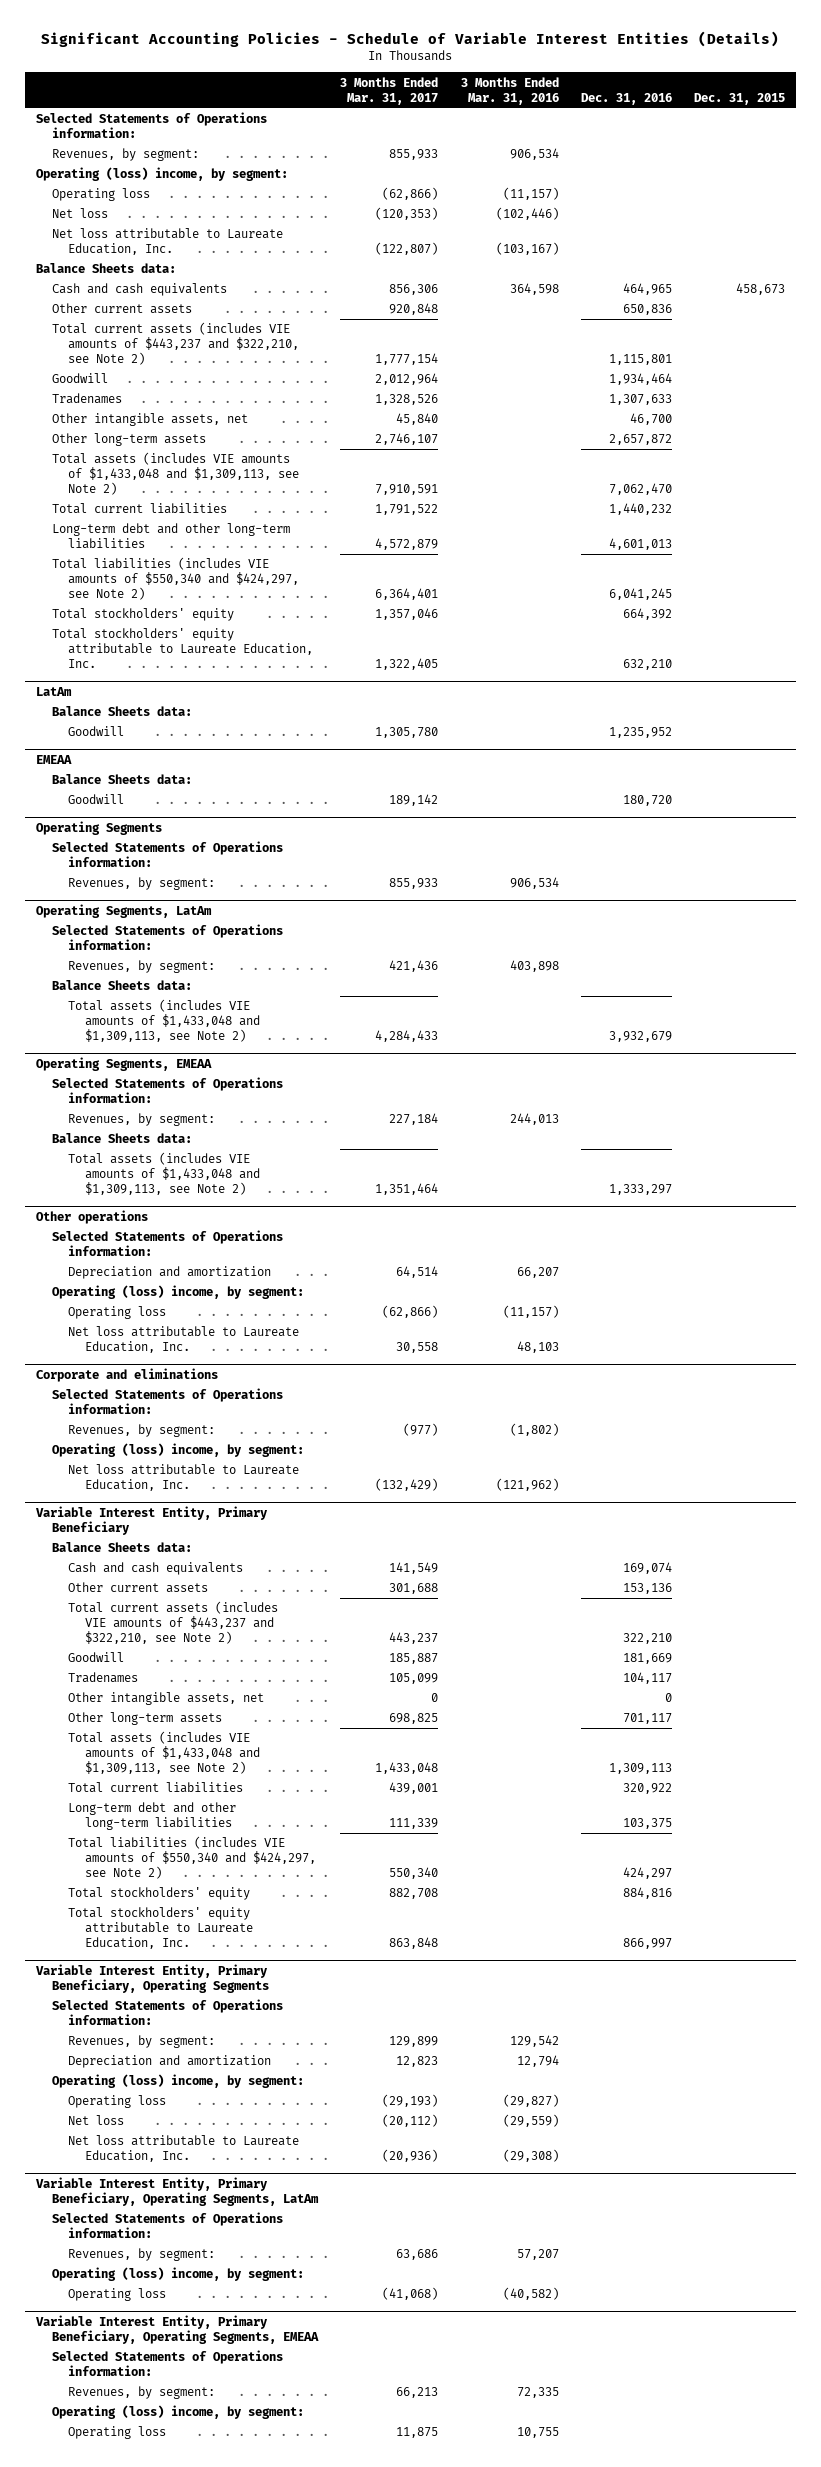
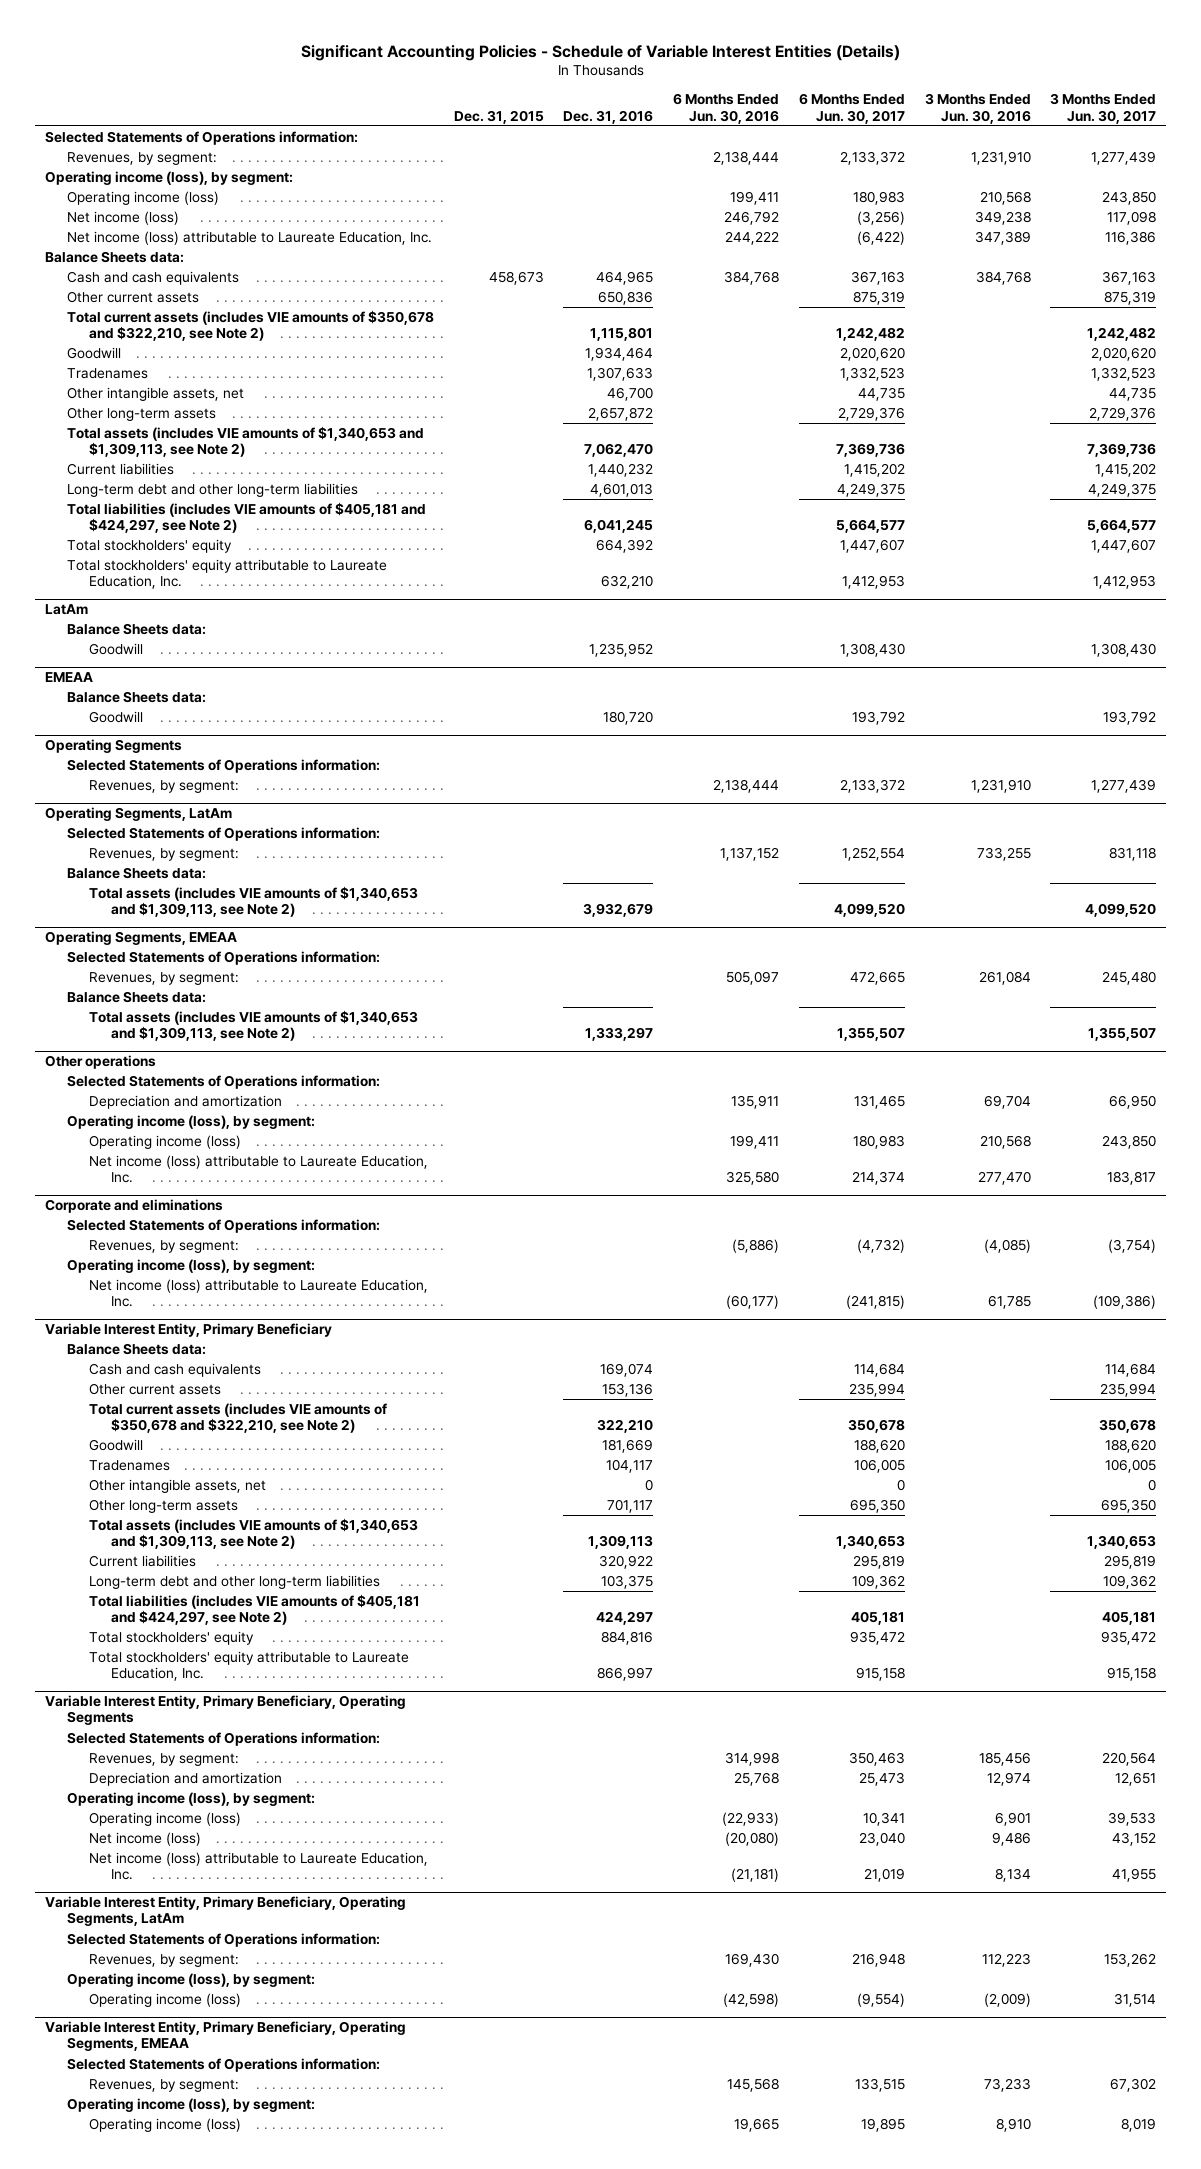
[340,76,439,105] 3 Months Ended Mar. 31, 2017 -> none
[460,76,559,105] 3 Months Ended Mar. 31, 2016 -> none
none -> [673,93,780,124] 6 Months Ended Jun. 30, 2016
none -> [798,93,905,124] 6 Months Ended Jun. 30, 2017
none -> [924,93,1031,124] 3 Months Ended Jun. 30, 2016
none -> [1050,93,1157,124] 3 Months Ended Jun. 30, 2017
[35,167,288,182] Operating (loss) income, by segment: -> [44,171,293,186] Operating income (loss), by segment:
[52,188,151,202] Operating loss -> [66,191,219,206] Operating income (loss)
[52,208,109,219] Net loss -> [66,211,179,226] Net income (loss)
[52,228,284,256] Net loss attributable to Laureate Education, Inc. -> [66,231,432,246] Net income (loss) attributable to Laureate Education, Inc.
[52,322,300,366] Total current assets (includes VIE amounts of $443,237 and $322,210, see Note 2) -> [66,310,434,342] Total current assets (includes VIE amounts of $350,678 and $322,210, see Note 2)
[52,452,300,496] Total assets (includes VIE amounts of $1,433,048 and $1,309,113, see Note 2) -> [66,426,424,458] Total assets (includes VIE amounts of $1,340,653 and $1,309,113, see Note 2)
[52,503,228,515] Total current liabilities -> [66,463,174,476] Current liabilities
[52,557,300,601] Total liabilities (includes VIE amounts of $550,340 and $424,297, see Note 2) -> [66,502,426,534] Total liabilities (includes VIE amounts of $405,181 and $424,297, see Note 2)
[68,999,260,1043] Total assets (includes VIE amounts of $1,433,048 and $1,309,113, see Note 2) -> [88,886,418,918] Total assets (includes VIE amounts of $1,340,653 and $1,309,113, see Note 2)
[68,1152,260,1196] Total assets (includes VIE amounts of $1,433,048 and $1,309,113, see Note 2) -> [88,1010,418,1042] Total assets (includes VIE amounts of $1,340,653 and $1,309,113, see Note 2)
[52,1285,305,1300] Operating (loss) income, by segment: -> [66,1115,315,1130] Operating income (loss), by segment:
[68,1306,167,1320] Operating loss -> [88,1135,241,1150] Operating income (loss)
[68,1326,300,1354] Net loss attributable to Laureate Education, Inc. -> [88,1155,428,1184] Net income (loss) attributable to Laureate Education, Inc.
[52,1443,305,1458] Operating (loss) income, by segment: -> [66,1259,315,1274] Operating income (loss), by segment:
[68,1464,300,1492] Net loss attributable to Laureate Education, Inc. -> [88,1279,428,1308] Net income (loss) attributable to Laureate Education, Inc.
[68,1601,279,1645] Total current assets (includes VIE amounts of $443,237 and $322,210, see Note 2) -> [88,1403,387,1434] Total current assets (includes VIE amounts of $350,678 and $322,210, see Note 2)
[68,1731,260,1775] Total assets (includes VIE amounts of $1,433,048 and $1,309,113, see Note 2) -> [88,1518,418,1550] Total assets (includes VIE amounts of $1,340,653 and $1,309,113, see Note 2)
[68,1782,244,1794] Total current liabilities -> [88,1555,196,1568] Current liabilities
[68,1836,316,1880] Total liabilities (includes VIE amounts of $550,340 and $424,297, see Note 2) -> [88,1594,420,1626] Total liabilities (includes VIE amounts of $405,181 and $424,297, see Note 2)
[52,2074,305,2089] Operating (loss) income, by segment: -> [66,1792,315,1807] Operating income (loss), by segment:
[68,2095,167,2109] Operating loss -> [88,1812,241,1827] Operating income (loss)
[68,2115,125,2126] Net loss -> [88,1832,201,1847] Net income (loss)
[68,2135,300,2163] Net loss attributable to Laureate Education, Inc. -> [88,1852,428,1881] Net income (loss) attributable to Laureate Education, Inc.
[52,2267,305,2282] Operating (loss) income, by segment: -> [66,1973,315,1988] Operating income (loss), by segment:
[68,2288,167,2302] Operating loss -> [88,1993,241,2008] Operating income (loss)
[52,2405,305,2420] Operating (loss) income, by segment: -> [66,2098,315,2113] Operating income (loss), by segment:
[68,2426,167,2440] Operating loss -> [88,2118,241,2133] Operating income (loss)

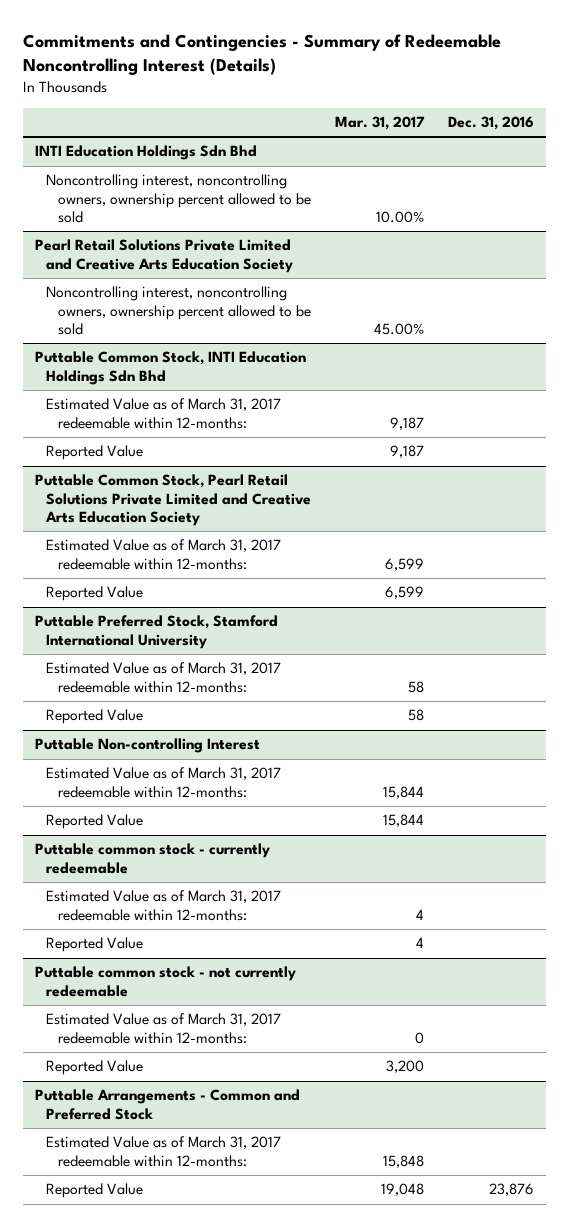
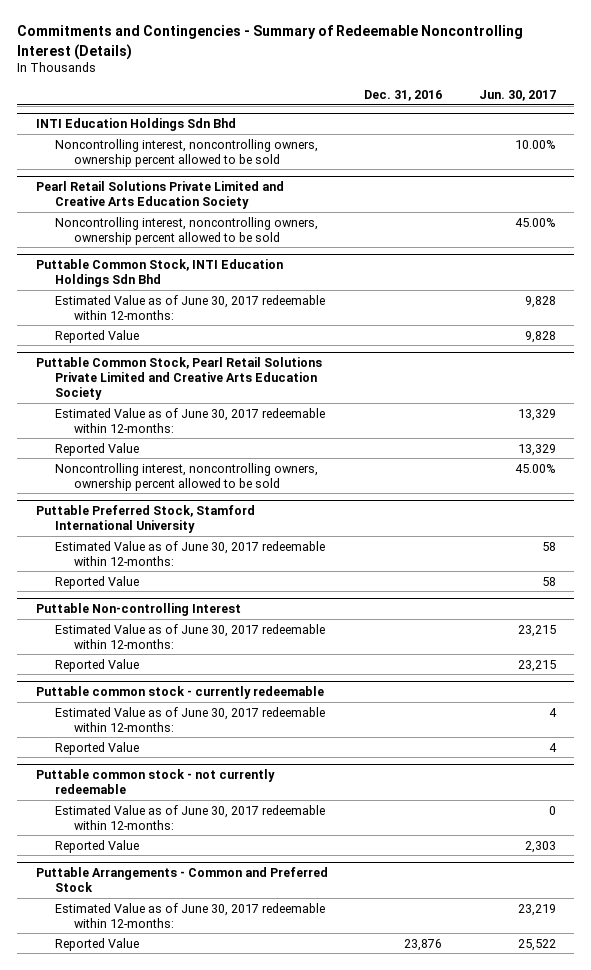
[335,116,426,131] Mar. 31, 2017 -> none
none -> [478,90,556,102] Jun. 30, 2017
[46,398,282,429] Estimated Value as of March 31, 2017 redeemable within 12-months: -> [54,294,325,320] Estimated Value as of June 30, 2017 redeemable within 12-months:
[46,539,282,570] Estimated Value as of March 31, 2017 redeemable within 12-months: -> [54,407,325,433] Estimated Value as of June 30, 2017 redeemable within 12-months:
none -> [54,462,318,491] Noncontrolling interest, noncontrolling owners, ownership percent allowed to be sold
[46,662,282,693] Estimated Value as of March 31, 2017 redeemable within 12-months: -> [54,540,325,566] Estimated Value as of June 30, 2017 redeemable within 12-months:
[46,767,282,798] Estimated Value as of March 31, 2017 redeemable within 12-months: -> [54,623,325,649] Estimated Value as of June 30, 2017 redeemable within 12-months:
[46,890,282,921] Estimated Value as of March 31, 2017 redeemable within 12-months: -> [54,706,325,732] Estimated Value as of June 30, 2017 redeemable within 12-months:
[46,1013,282,1044] Estimated Value as of March 31, 2017 redeemable within 12-months: -> [54,804,325,830] Estimated Value as of June 30, 2017 redeemable within 12-months:
[46,1136,282,1167] Estimated Value as of March 31, 2017 redeemable within 12-months: -> [54,902,325,928] Estimated Value as of June 30, 2017 redeemable within 12-months:

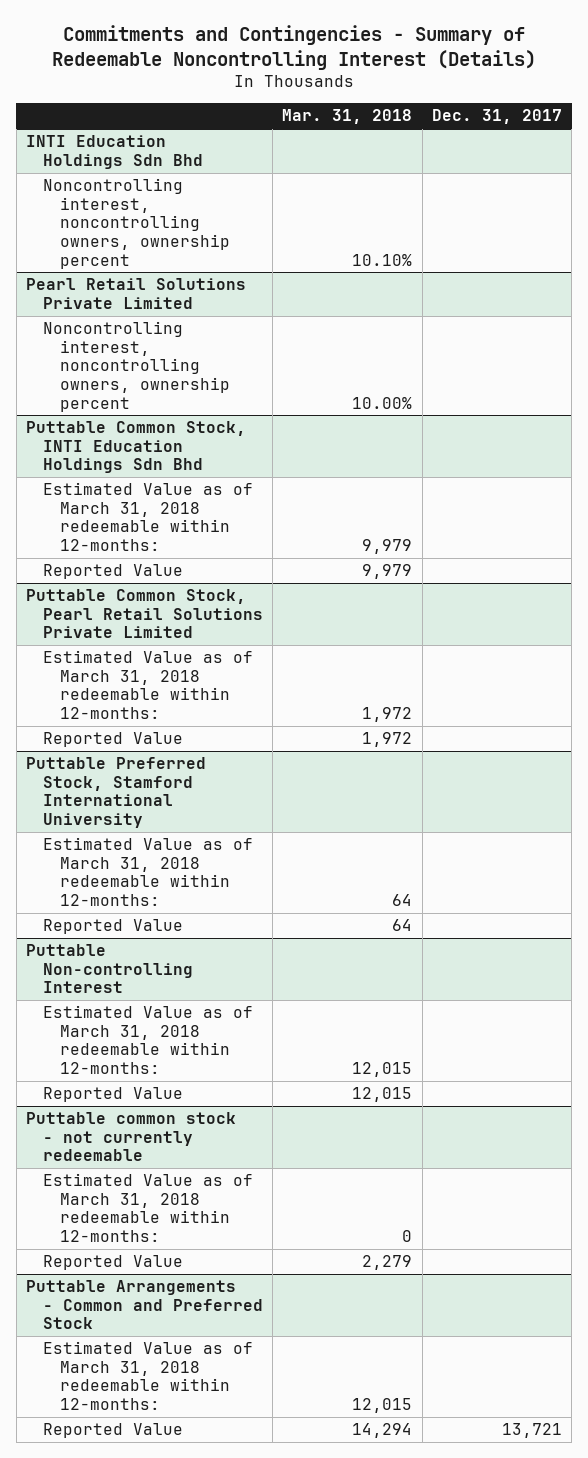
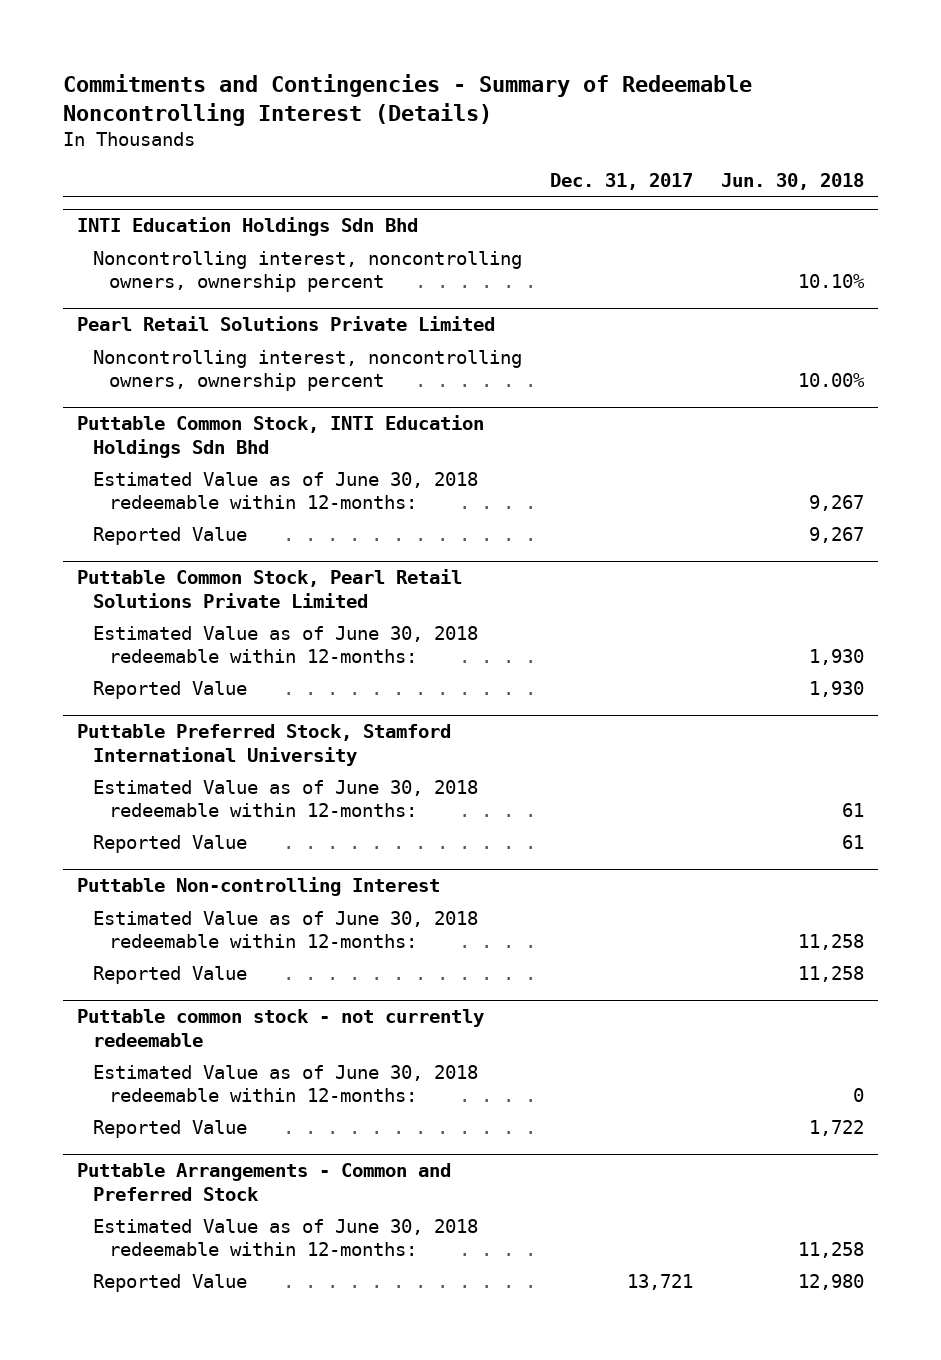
[282,109,413,125] Mar. 31, 2018 -> none
none -> [720,173,864,191] Jun. 30, 2018
[42,482,253,552] Estimated Value as of March 31, 2018 redeemable within 12-months: -> [92,471,478,510] Estimated Value as of June 30, 2018 redeemable within 12-months:
[42,650,253,720] Estimated Value as of March 31, 2018 redeemable within 12-months: -> [92,625,478,664] Estimated Value as of June 30, 2018 redeemable within 12-months:
[42,837,253,907] Estimated Value as of March 31, 2018 redeemable within 12-months: -> [92,779,478,818] Estimated Value as of June 30, 2018 redeemable within 12-months:
[42,1005,253,1075] Estimated Value as of March 31, 2018 redeemable within 12-months: -> [92,910,478,949] Estimated Value as of June 30, 2018 redeemable within 12-months:
[42,1173,253,1243] Estimated Value as of March 31, 2018 redeemable within 12-months: -> [92,1064,478,1103] Estimated Value as of June 30, 2018 redeemable within 12-months:
[42,1341,253,1411] Estimated Value as of March 31, 2018 redeemable within 12-months: -> [92,1218,478,1257] Estimated Value as of June 30, 2018 redeemable within 12-months:

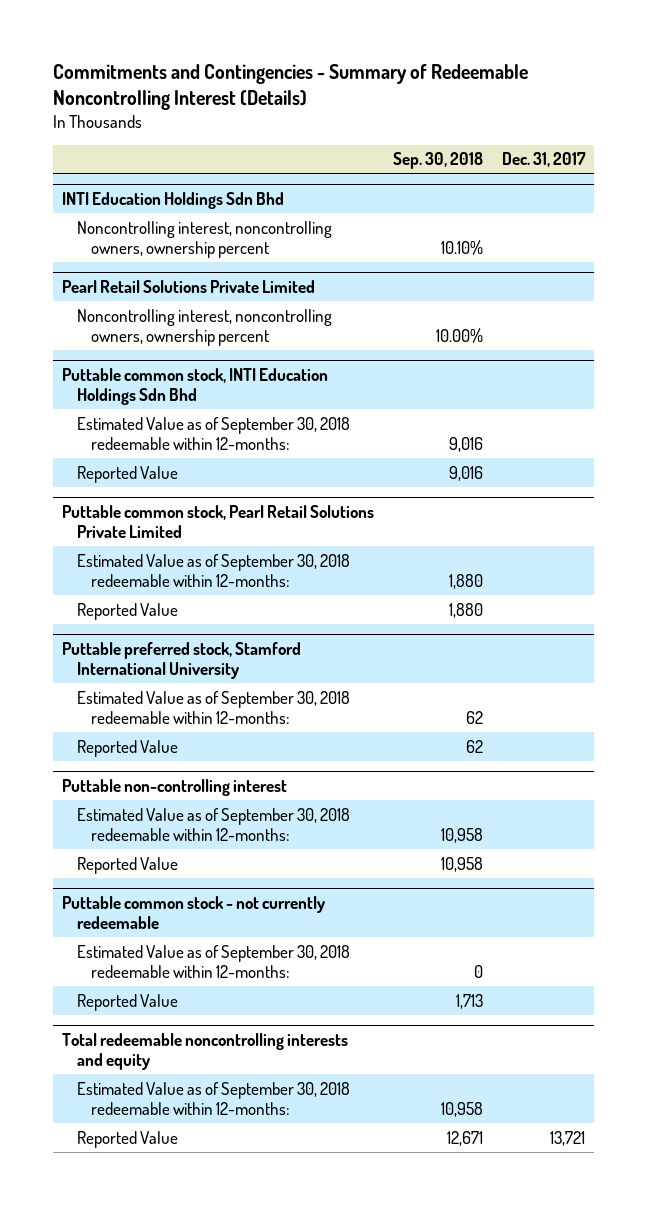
[720,173,864,191] Jun. 30, 2018 -> none
none -> [393,152,484,170] Sep. 30, 2018
[77,415,485,458] Puttable Common Stock, INTI Education Holdings Sdn Bhd -> [62,367,329,405] Puttable common stock, INTI Education Holdings Sdn Bhd
[92,471,478,510] Estimated Value as of June 30, 2018 redeemable within 12-months: -> [76,416,350,450] Estimated Value as of September 30, 2018 redeemable within 12-months:
[77,569,463,608] Puttable Common Stock, Pearl Retail Solutions Private Limited -> [62,504,375,538] Puttable common stock, Pearl Retail Solutions Private Limited
[92,625,478,664] Estimated Value as of June 30, 2018 redeemable within 12-months: -> [76,553,350,587] Estimated Value as of September 30, 2018 redeemable within 12-months:
[77,724,452,766] Puttable Preferred Stock, Stamford International University -> [62,641,302,679] Puttable preferred stock, Stamford International University
[92,779,478,818] Estimated Value as of June 30, 2018 redeemable within 12-months: -> [76,690,350,724] Estimated Value as of September 30, 2018 redeemable within 12-months:
[77,877,441,897] Puttable Non-controlling Interest -> [62,778,288,796] Puttable non-controlling interest
[92,910,478,949] Estimated Value as of June 30, 2018 redeemable within 12-months: -> [76,807,350,841] Estimated Value as of September 30, 2018 redeemable within 12-months:
[92,1064,478,1103] Estimated Value as of June 30, 2018 redeemable within 12-months: -> [76,944,350,978] Estimated Value as of September 30, 2018 redeemable within 12-months:
[77,1163,452,1201] Puttable Arrangements - Common and Preferred Stock -> [62,1032,349,1070] Total redeemable noncontrolling interests and equity
[92,1218,478,1257] Estimated Value as of June 30, 2018 redeemable within 12-months: -> [76,1081,350,1115] Estimated Value as of September 30, 2018 redeemable within 12-months:

